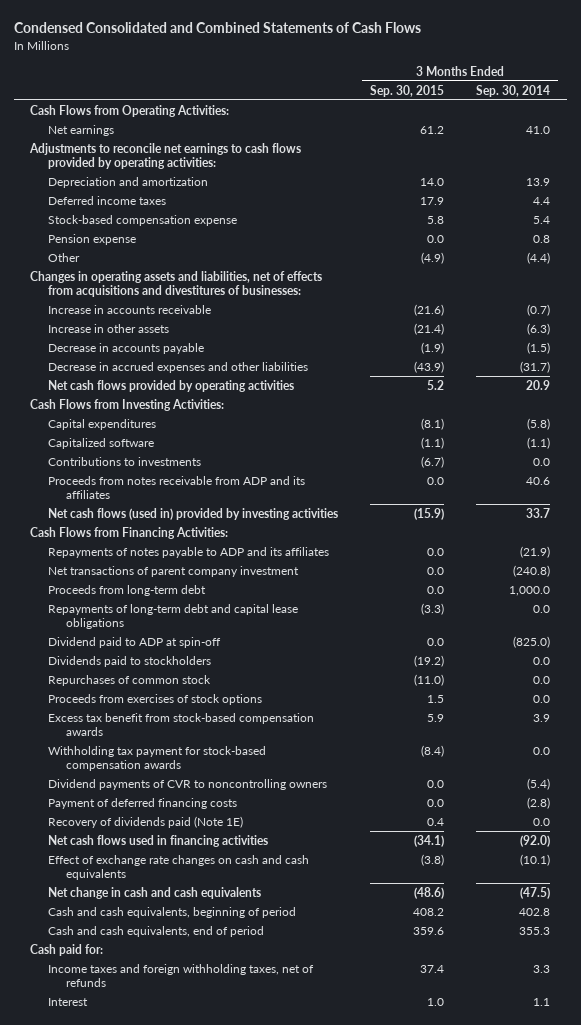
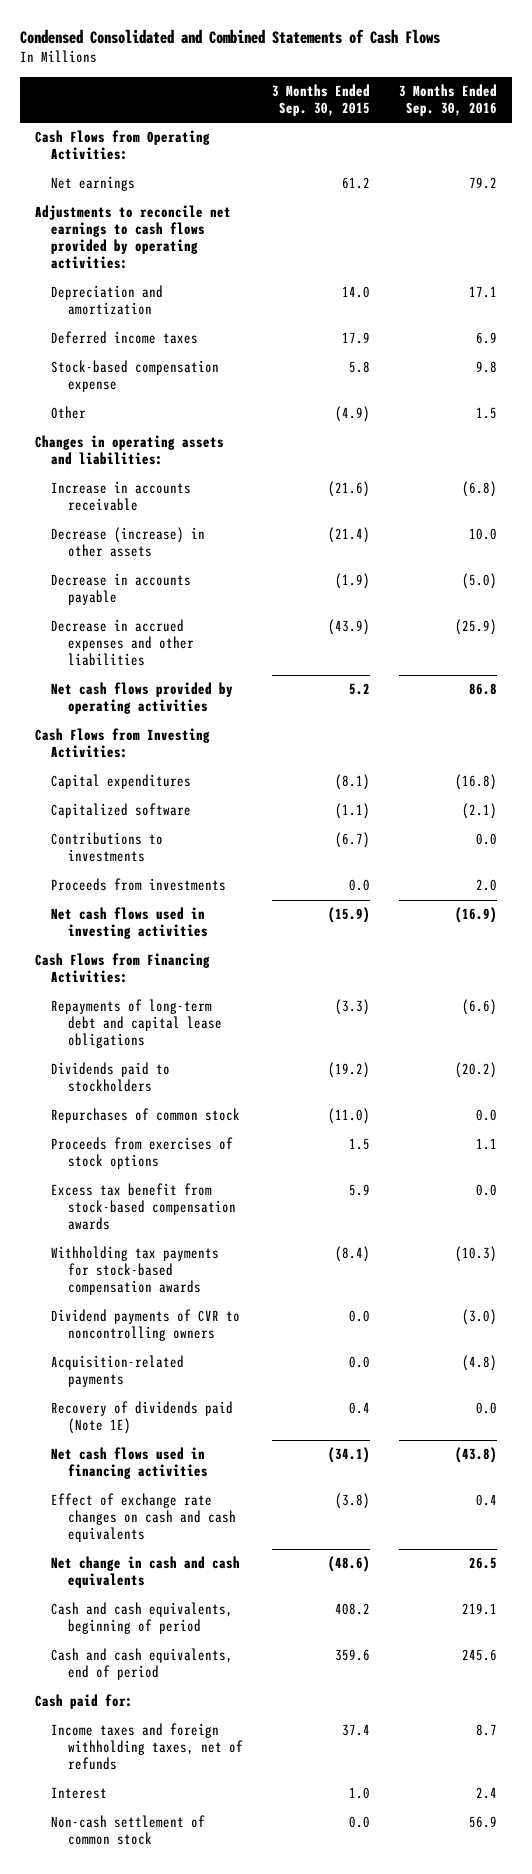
[476,84,551,97] Sep. 30, 2014 -> none
none -> [399,84,498,117] 3 Months Ended Sep. 30, 2016
[48,233,137,245] Pension expense -> none
[30,270,323,298] Changes in operating assets and liabilities, net of effects from acquisitions and divestitures of businesses: -> [34,435,224,466] Changes in operating assets and liabilities:
[48,323,170,333] Increase in other assets -> [51,527,206,558] Decrease (increase) in other assets
[48,475,306,500] Proceeds from notes receivable from ADP and its affiliates -> none
none -> [51,878,227,892] Proceeds from investments
[48,507,339,520] Net cash flows (used in) provided by investing activities -> [51,907,208,940] Net cash flows used in investing activities
[48,546,330,558] Repayments of notes payable to ADP and its affiliates -> none
[48,565,300,577] Net transactions of parent company investment -> none
[48,584,207,596] Proceeds from long-term debt -> none
[48,636,222,648] Dividend paid to ADP at spin-off -> none
[48,745,267,772] Withholding tax payment for stock-based compensation awards -> [51,1246,220,1296] Withholding tax payments for stock-based compensation awards
[48,797,238,809] Payment of deferred financing costs -> none
none -> [51,1355,185,1388] Acquisition-related payments
none -> [51,1815,206,1846] Non-cash settlement of common stock

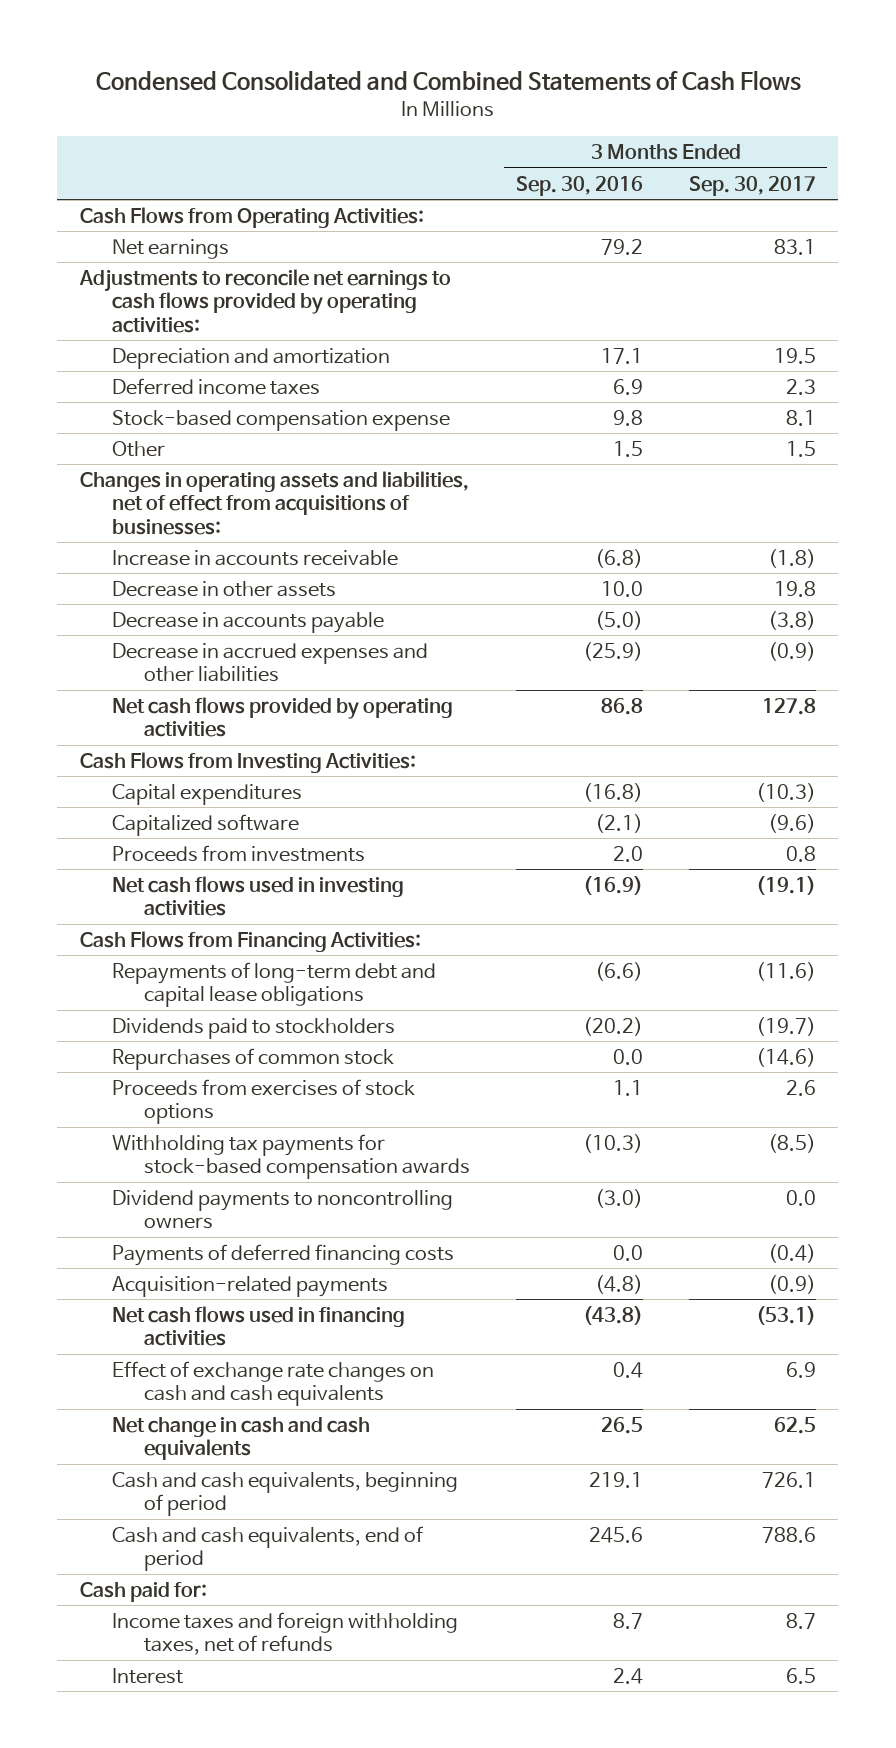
[271,84,370,117] 3 Months Ended Sep. 30, 2015 -> none
none -> [688,175,816,196] Sep. 30, 2017
[34,435,224,466] Changes in operating assets and liabilities: -> [80,470,470,535] Changes in operating assets and liabilities, net of effect from acquisitions of businesses:
[51,527,206,558] Decrease (increase) in other assets -> [112,580,337,597] Decrease in other assets
[51,832,164,863] Contributions to investments -> none
[51,1183,236,1231] Excess tax benefit from stock-based compensation awards -> none
[51,1309,241,1342] Dividend payments of CVR to noncontrolling owners -> [112,1189,454,1230] Dividend payments to noncontrolling owners
none -> [112,1243,455,1266] Payments of deferred financing costs
[51,1401,234,1435] Recovery of dividends paid (Note 1E) -> none
[51,1815,206,1846] Non-cash settlement of common stock -> none

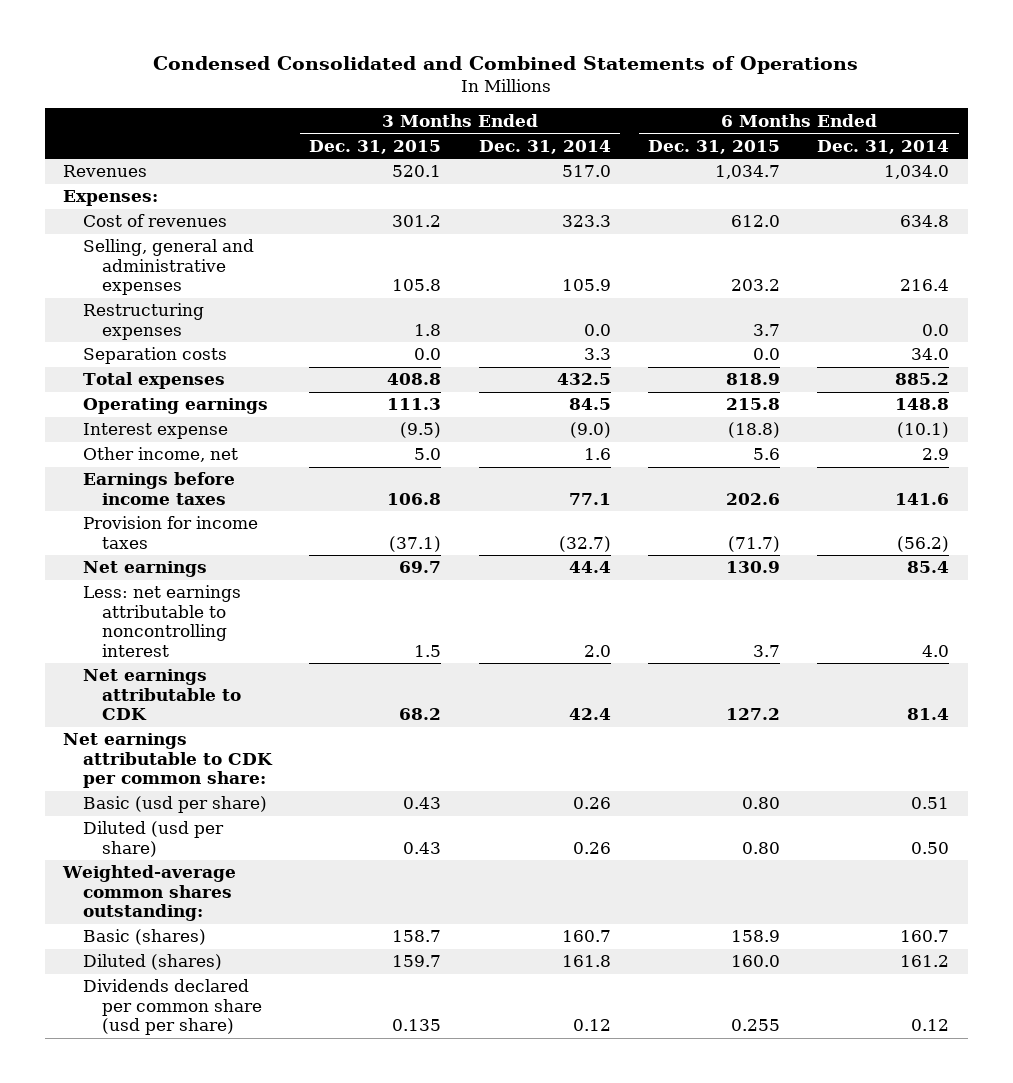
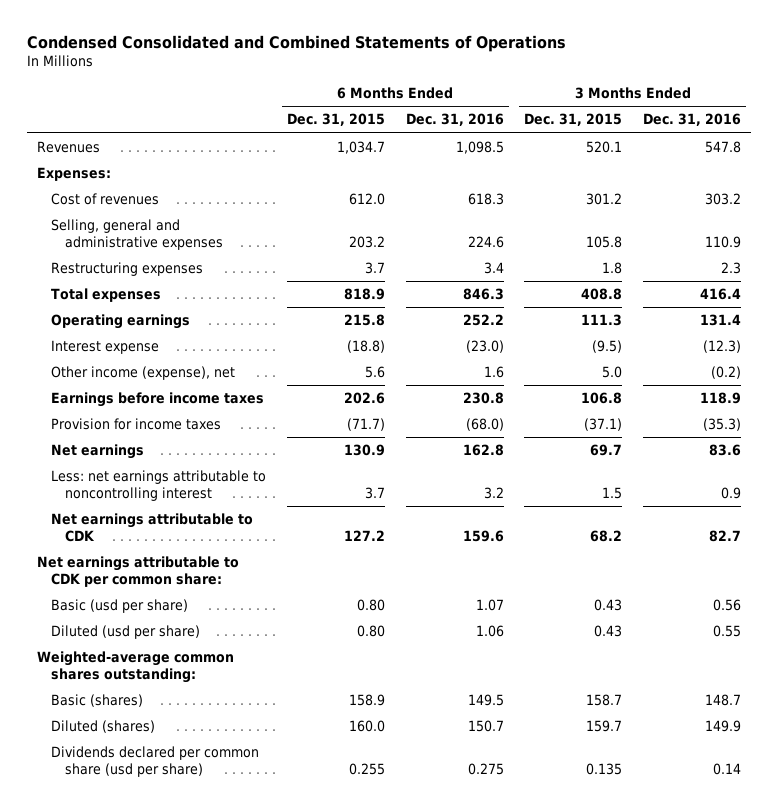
[478,139,611,154] Dec. 31, 2014 -> none
[817,139,950,154] Dec. 31, 2014 -> none
none -> [405,113,504,127] Dec. 31, 2016
none -> [643,113,742,127] Dec. 31, 2016
[82,347,227,365] Separation costs -> none
[82,447,238,463] Other income, net -> [51,366,236,381] Other income (expense), net

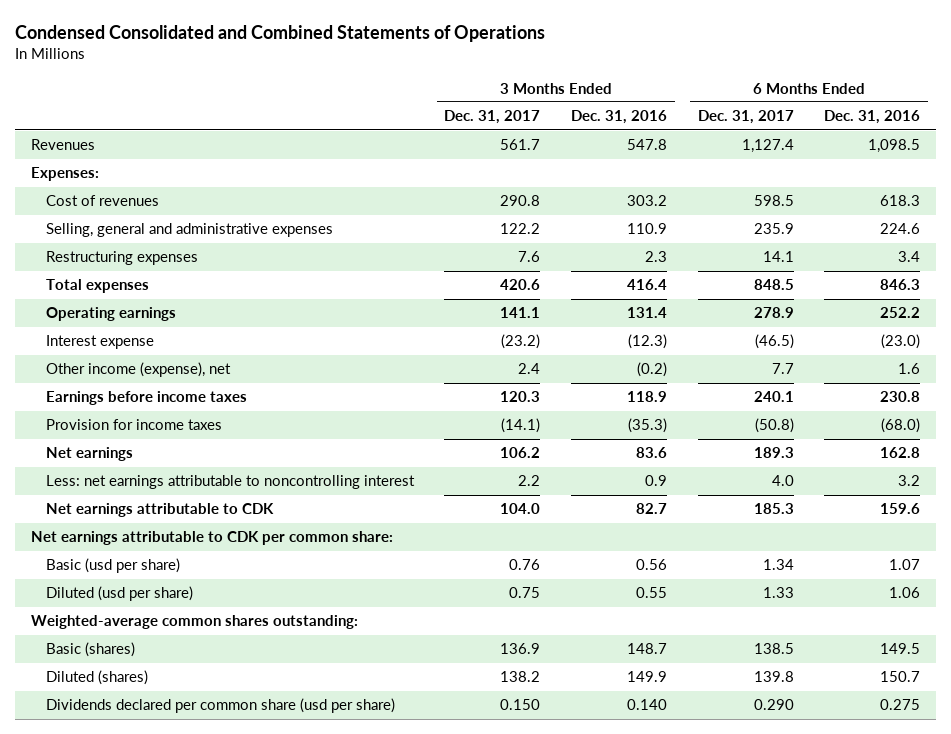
[286,113,385,127] Dec. 31, 2015 -> none
[524,113,623,127] Dec. 31, 2015 -> none
none -> [444,110,541,125] Dec. 31, 2017
none -> [697,110,794,125] Dec. 31, 2017
[713,763,742,776] 0.14 -> [627,699,668,711] 0.140

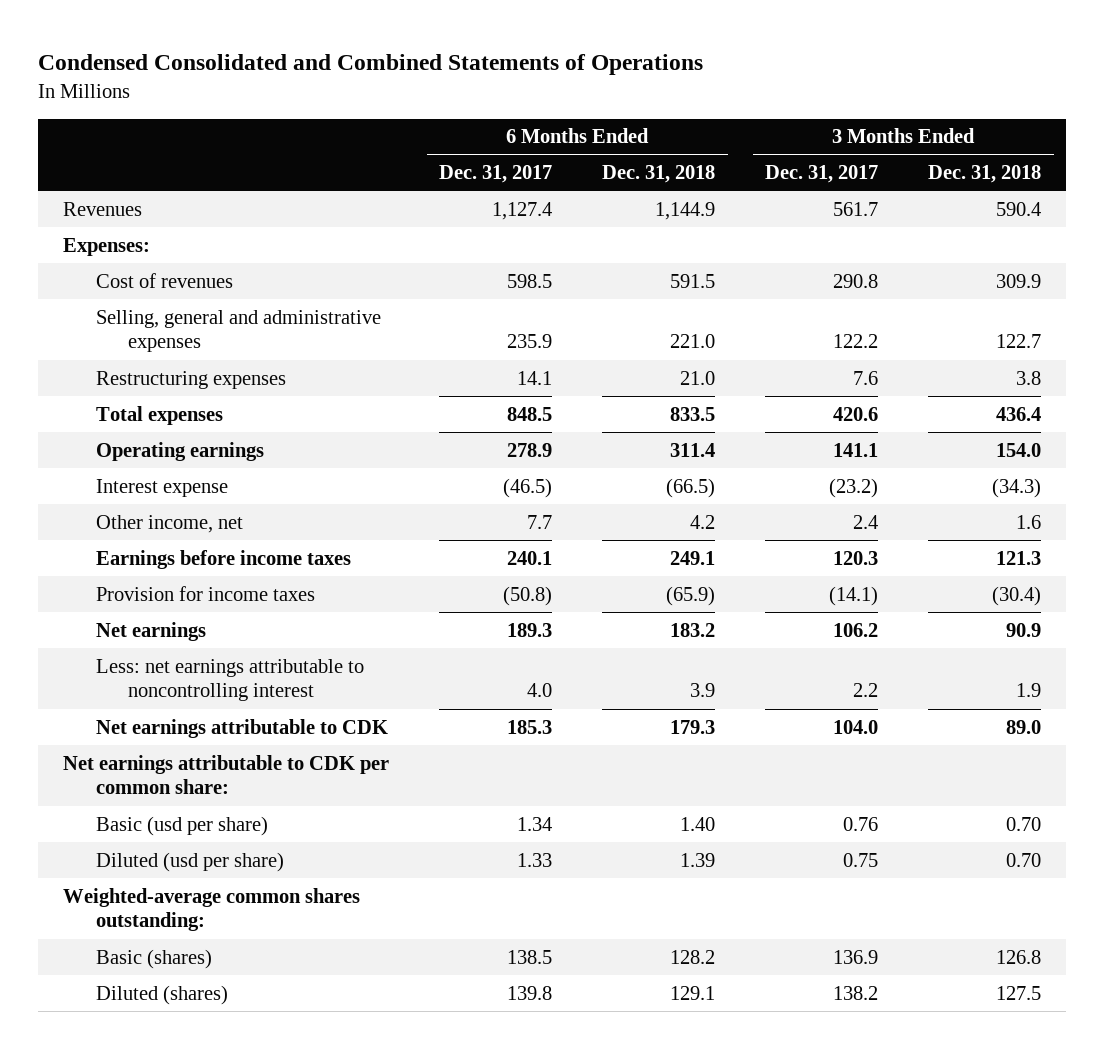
[571,110,668,125] Dec. 31, 2016 -> none
[824,110,921,125] Dec. 31, 2016 -> none
none -> [602,165,716,184] Dec. 31, 2018
none -> [928,165,1042,184] Dec. 31, 2018
[45,362,231,378] Other income (expense), net -> [95,514,243,533] Other income, net
[45,698,395,714] Dividends declared per common share (usd per share) -> none

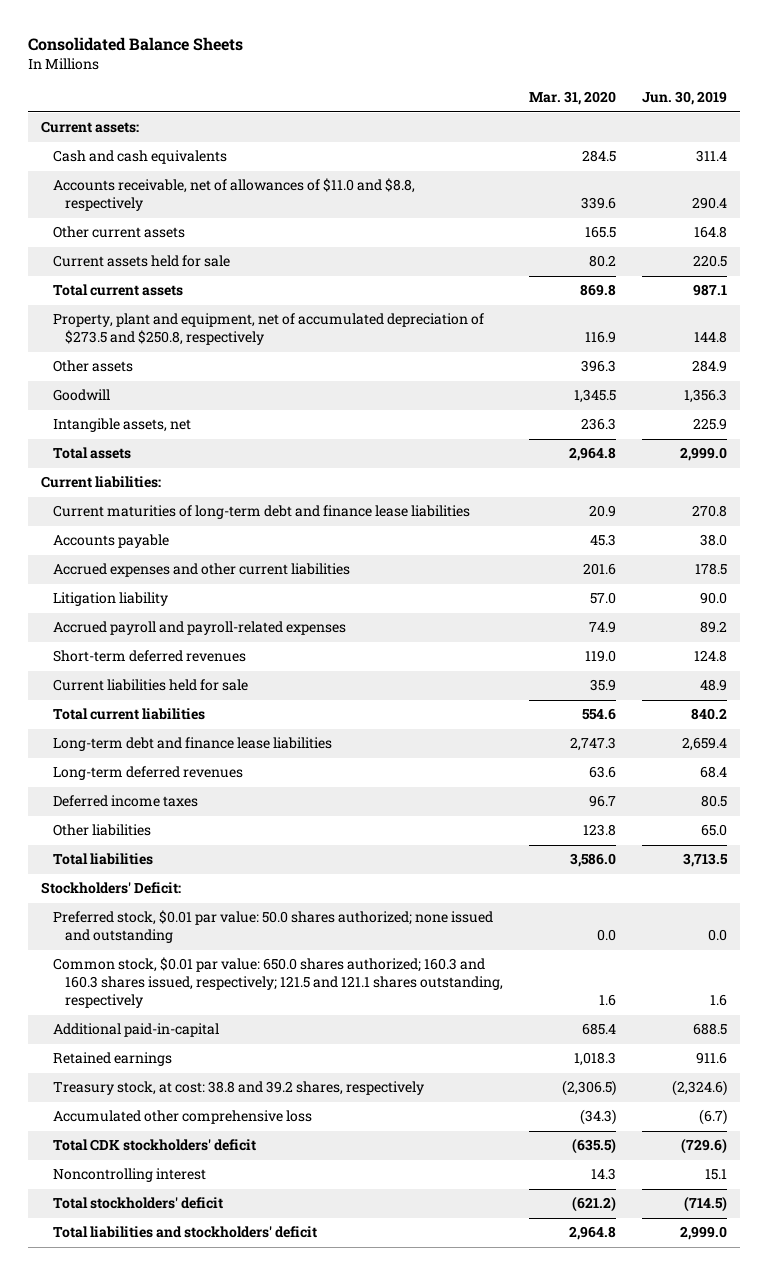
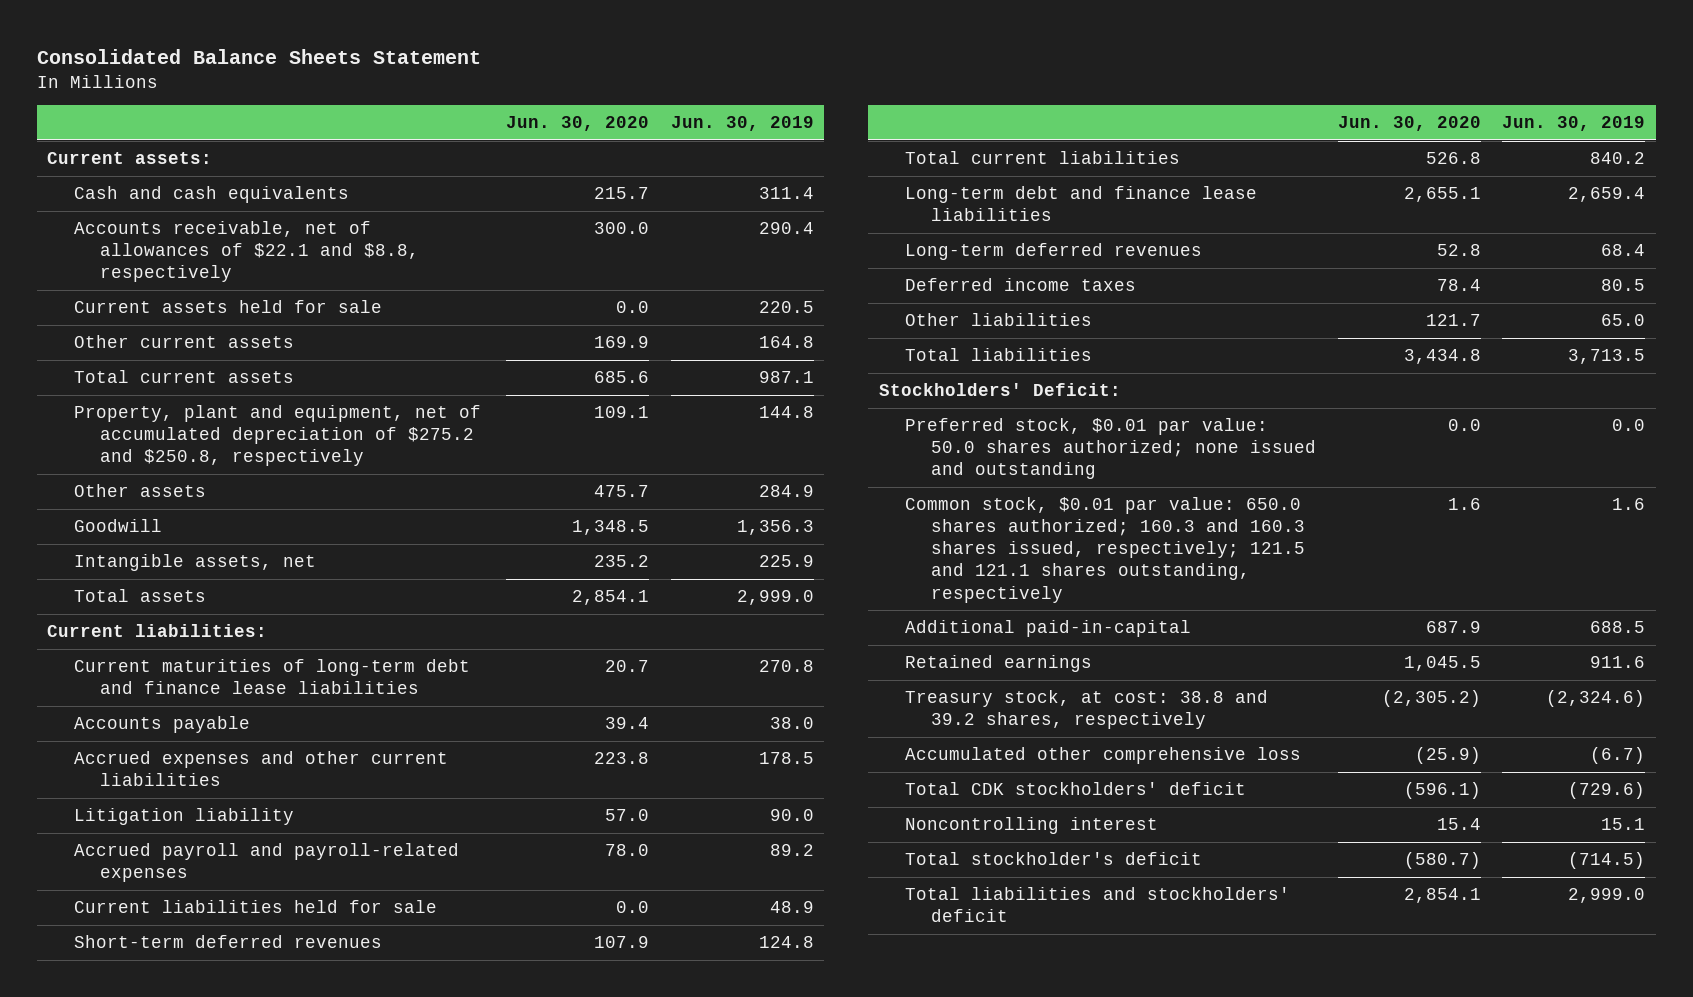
[28,36,244,51] Consolidated Balance Sheets -> [36,48,481,64] Consolidated Balance Sheets Statement
[528,91,616,106] Mar. 31, 2020 -> none
none -> [506,116,650,132] Jun. 30, 2020
[52,178,415,212] Accounts receivable, net of allowances of $11.0 and $8.8, respectively -> [73,221,419,283] Accounts receivable, net of allowances of $22.1 and $8.8, respectively
[52,226,185,239] Other current assets -> [73,335,294,349] Other current assets
[52,313,484,346] Property, plant and equipment, net of accumulated depreciation of $273.5 and $250.8, respectively -> [73,405,481,467] Property, plant and equipment, net of accumulated depreciation of $275.2 and $250.8, respectively
[52,650,246,663] Short-term deferred revenues -> [73,935,382,949] Short-term deferred revenues
[52,1197,223,1210] Total stockholders' deficit -> [905,852,1203,866] Total stockholder's deficit

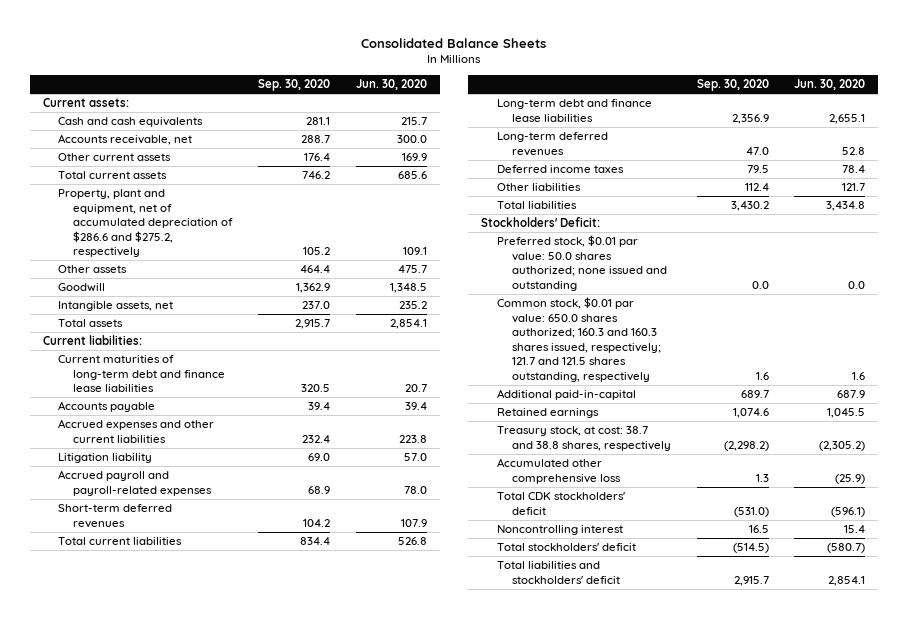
[36,48,481,64] Consolidated Balance Sheets Statement -> [361,37,547,48] Consolidated Balance Sheets
[670,116,814,132] Jun. 30, 2019 -> none
none -> [258,79,331,92] Sep. 30, 2020
[73,300,382,314] Current assets held for sale -> none
[73,221,419,283] Accounts receivable, net of allowances of $22.1 and $8.8, respectively -> [58,134,193,146] Accounts receivable, net
[73,405,481,467] Property, plant and equipment, net of accumulated depreciation of $275.2 and $250.8, respectively -> [58,189,234,258] Property, plant and equipment, net of accumulated depreciation of $286.6 and $275.2, respectively
[73,900,437,914] Current liabilities held for sale -> none
[905,497,1306,603] Common stock, $0.01 par value: 650.0 shares authorized; 160.3 and 160.3 shares issued, respectively; 121.5 and 121.1 shares outstanding, respectively -> [496,297,661,382] Common stock, $0.01 par value: 650.0 shares authorized; 160.3 and 160.3 shares issued, respectively; 121.7 and 121.5 shares outstanding, respectively
[905,690,1269,730] Treasury stock, at cost: 38.8 and 39.2 shares, respectively -> [496,426,671,451] Treasury stock, at cost: 38.7 and 38.8 shares, respectively
[905,852,1203,866] Total stockholder's deficit -> [496,543,636,552] Total stockholders' deficit

